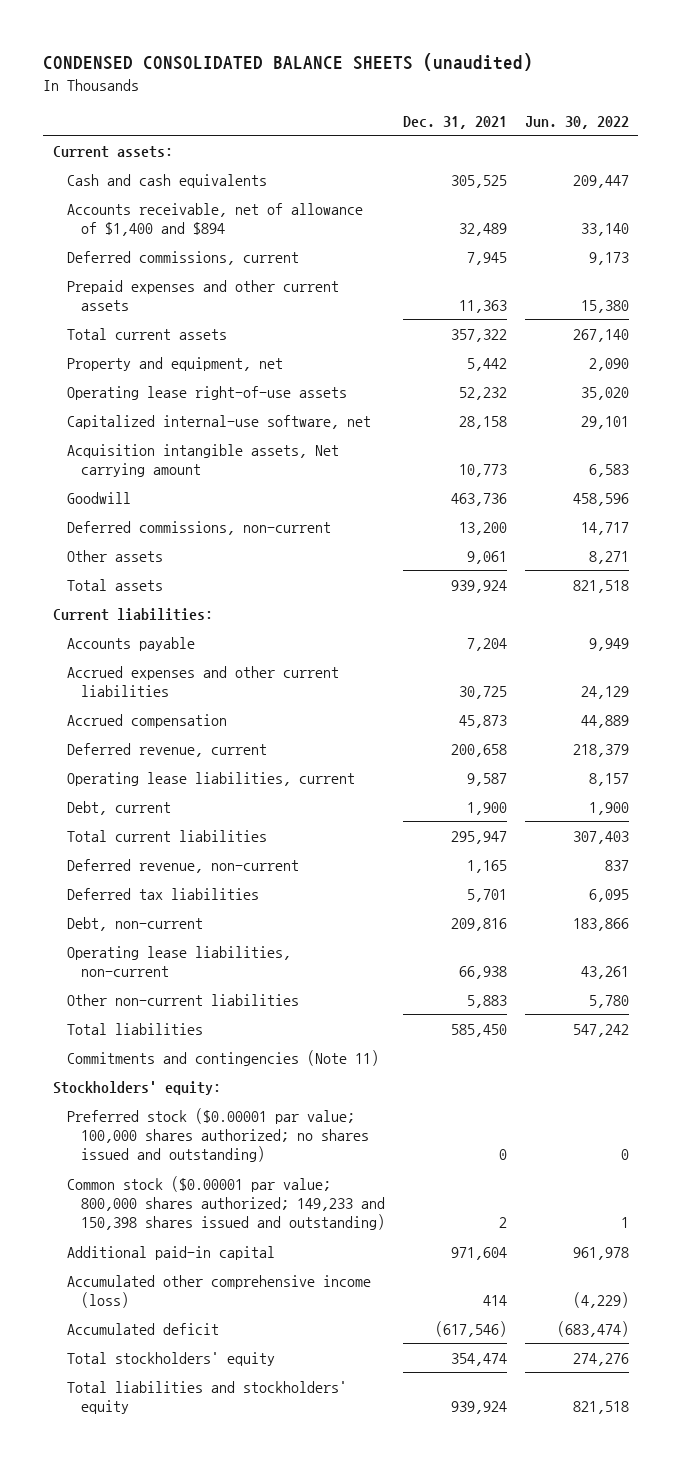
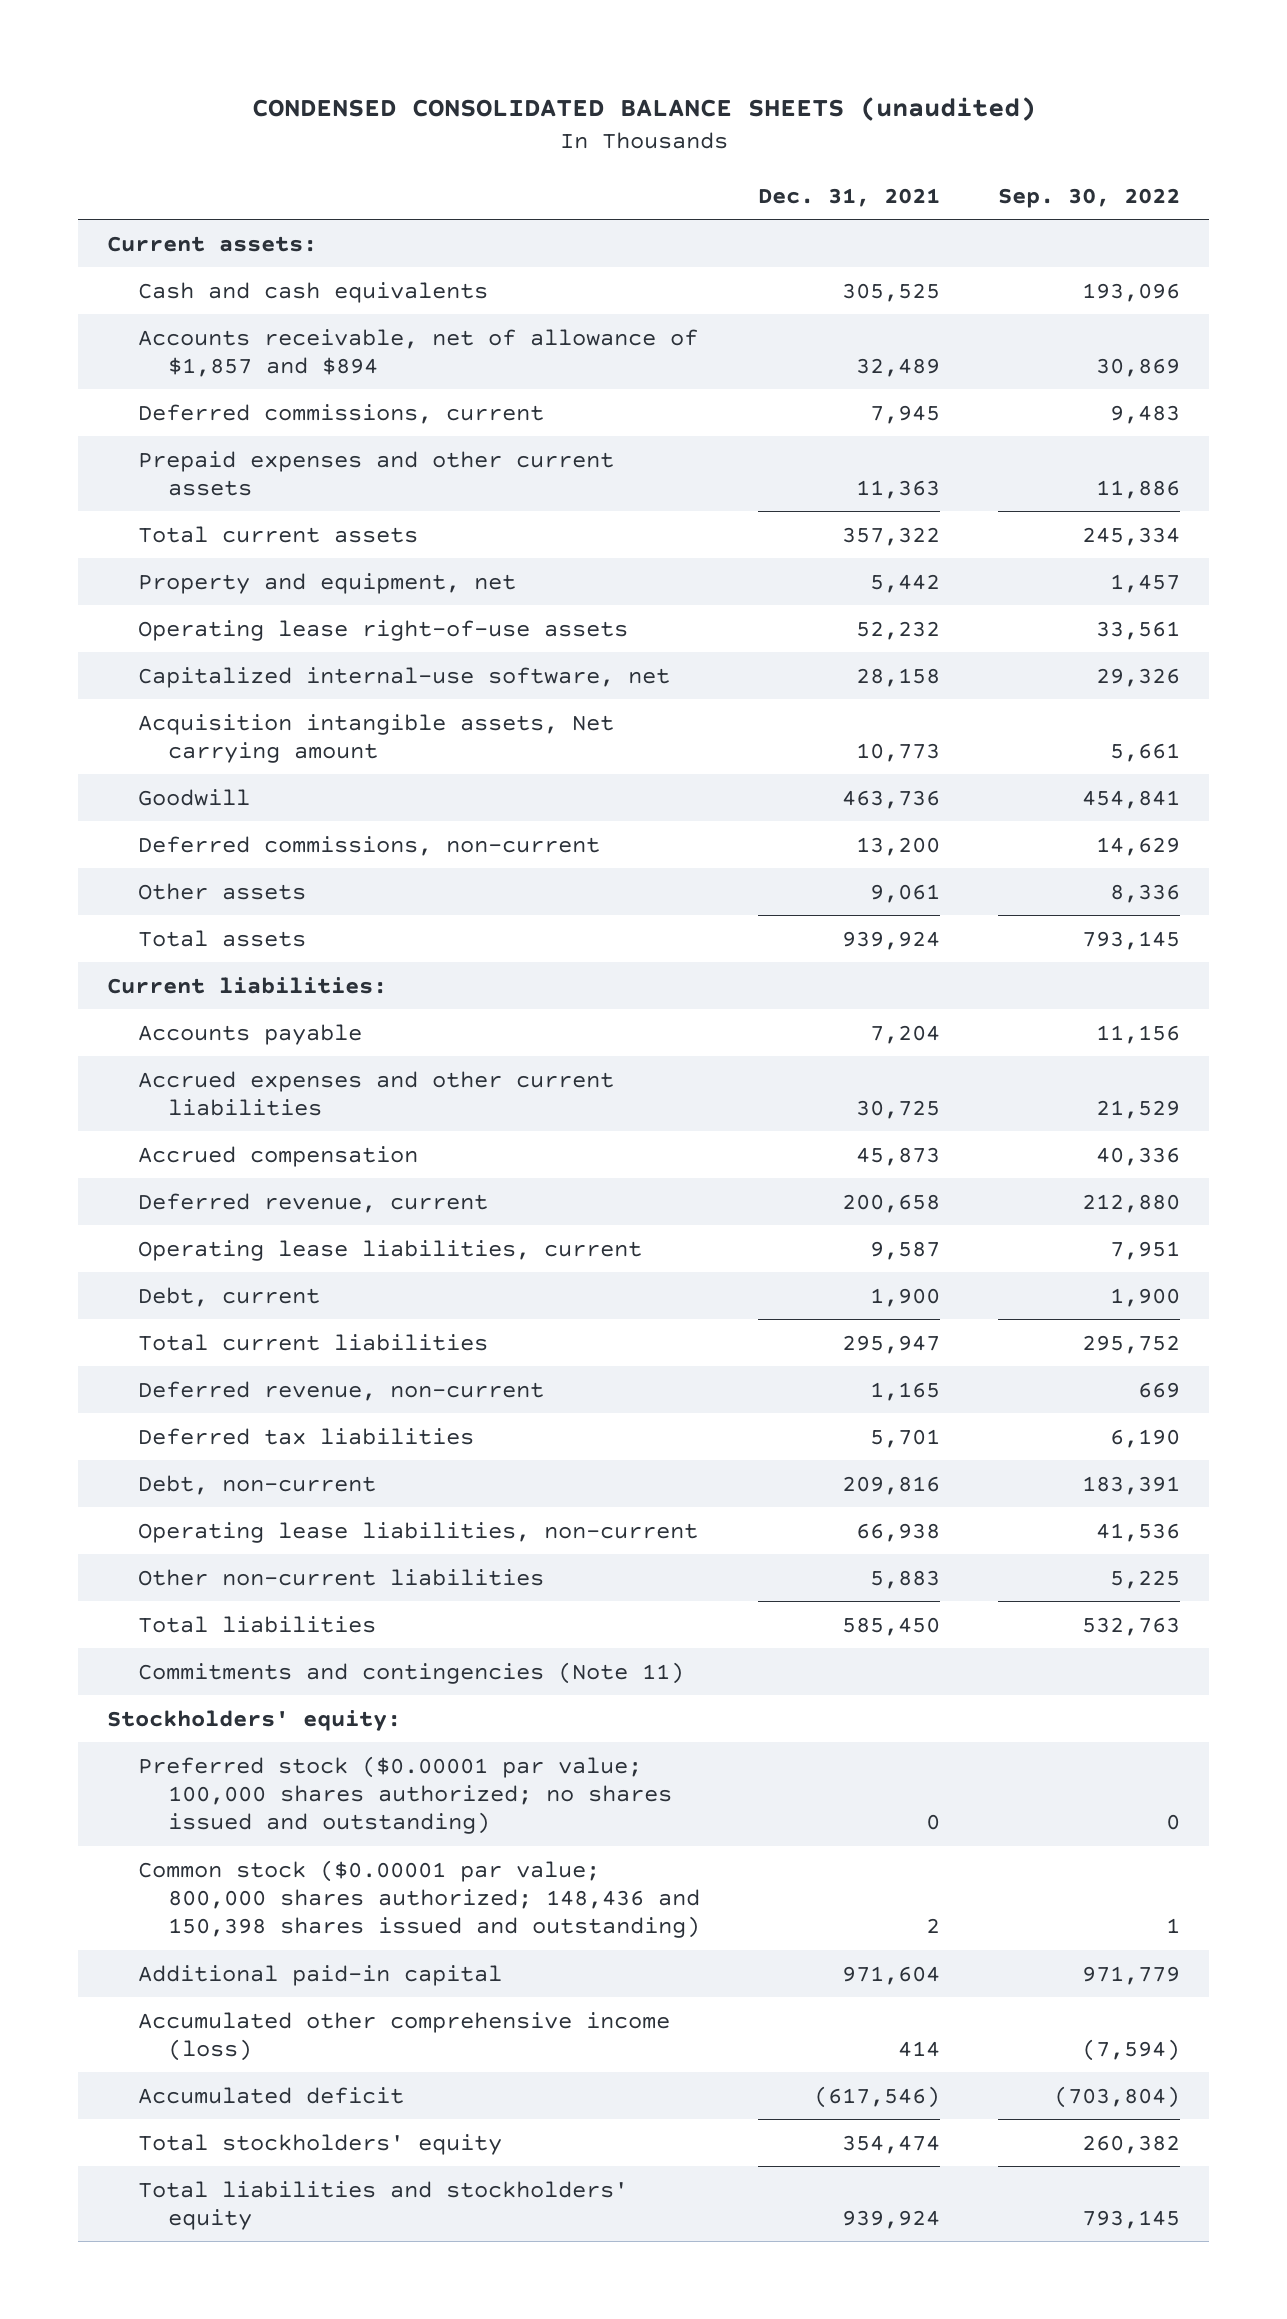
[525,115,630,129] Jun. 30, 2022 -> none
none -> [998,187,1181,208] Sep. 30, 2022
[66,202,363,236] Accounts receivable, net of allowance of $1,400 and $894 -> [137,328,698,377] Accounts receivable, net of allowance of $1,857 and $894
[66,1175,385,1231] Common stock ($0.00001 par value; 800,000 shares authorized; 149,233 and 150,398 shares issued and outstanding) -> [137,1859,701,1939] Common stock ($0.00001 par value; 800,000 shares authorized; 148,436 and 150,398 shares issued and outstanding)

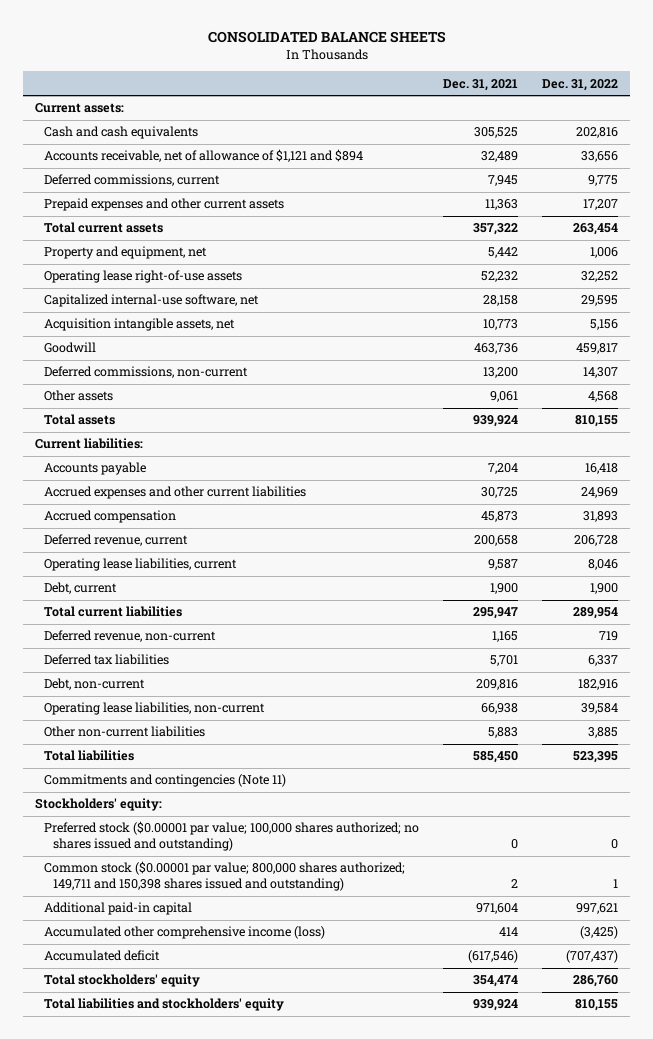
[251,96,1036,121] CONDENSED CONSOLIDATED BALANCE SHEETS (unaudited) -> [207,31,446,44] CONSOLIDATED BALANCE SHEETS
[998,187,1181,208] Sep. 30, 2022 -> none
none -> [542,78,619,91] Dec. 31, 2022
[137,328,698,377] Accounts receivable, net of allowance of $1,857 and $894 -> [44,149,364,163] Accounts receivable, net of allowance of $1,121 and $894
[137,713,614,763] Acquisition intangible assets, Net carrying amount -> [44,318,236,332] Acquisition intangible assets, net
[137,1859,701,1939] Common stock ($0.00001 par value; 800,000 shares authorized; 148,436 and 150,398 shares issued and outstanding) -> [44,861,406,892] Common stock ($0.00001 par value; 800,000 shares authorized; 149,711 and 150,398 shares issued and outstanding)

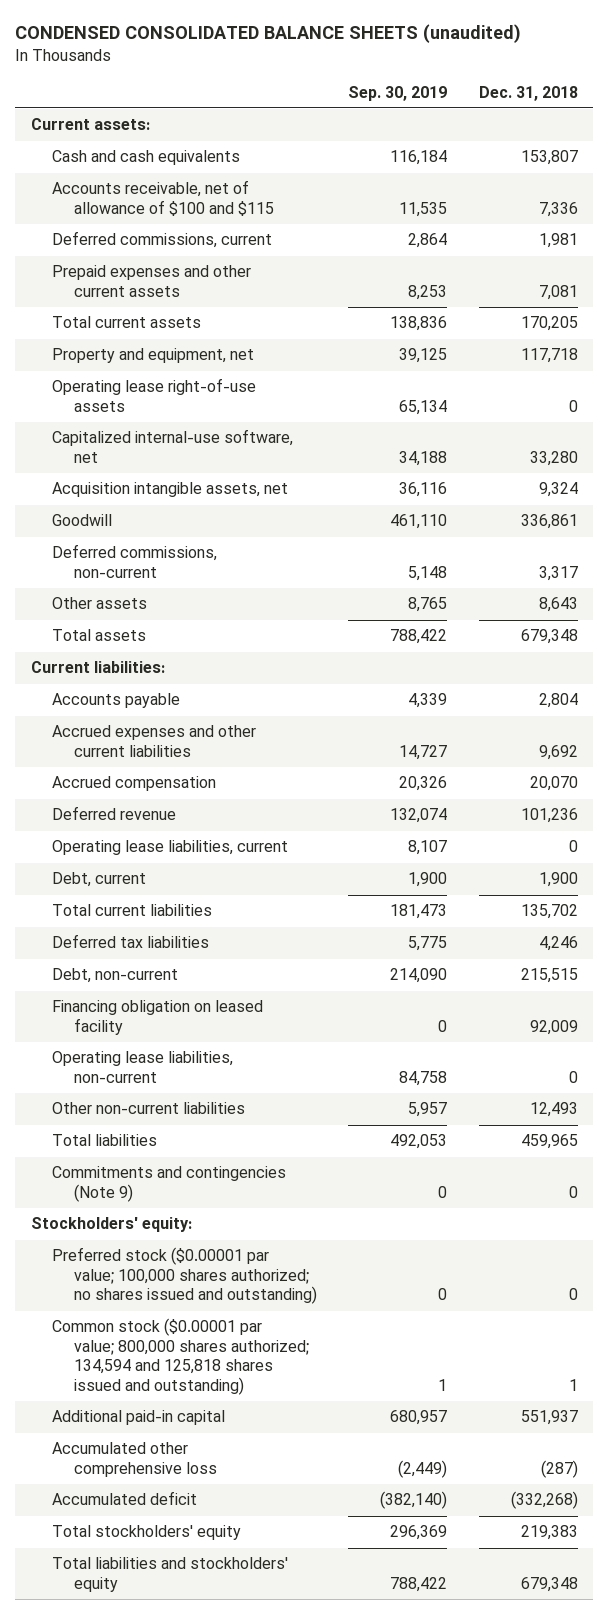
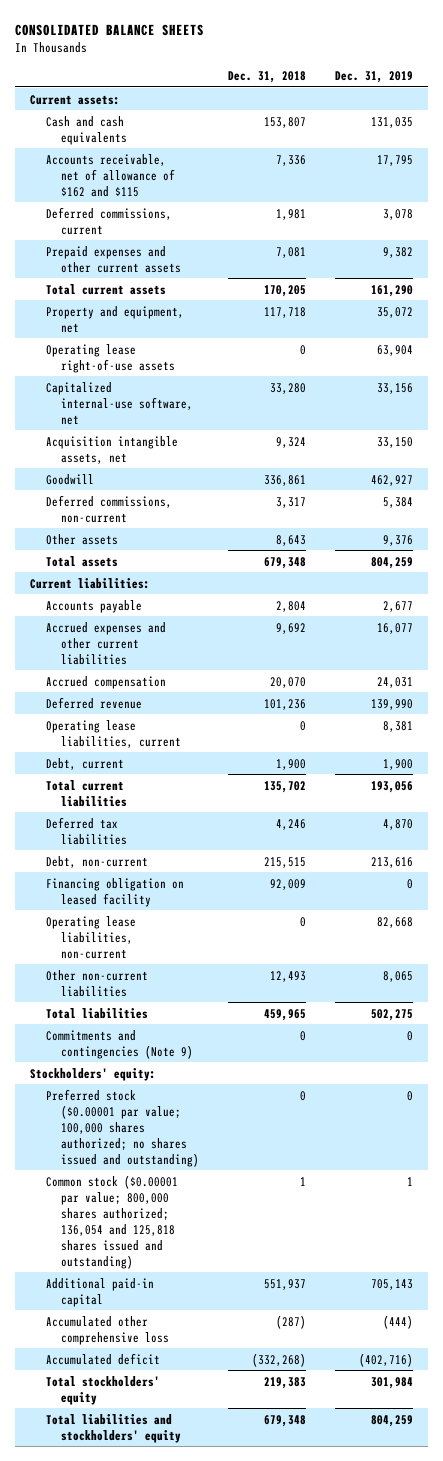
[14,24,521,44] CONDENSED CONSOLIDATED BALANCE SHEETS (unaudited) -> [15,23,205,36] CONSOLIDATED BALANCE SHEETS
[348,85,448,101] Sep. 30, 2019 -> none
none -> [335,70,414,83] Dec. 31, 2019
[52,180,274,216] Accounts receivable, net of allowance of $100 and $115 -> [45,153,176,197] Accounts receivable, net of allowance of $162 and $115
[52,1318,309,1395] Common stock ($0.00001 par value; 800,000 shares authorized; 134,594 and 125,818 shares issued and outstanding) -> [45,1174,178,1269] Common stock ($0.00001 par value; 800,000 shares authorized; 136,054 and 125,818 shares issued and outstanding)

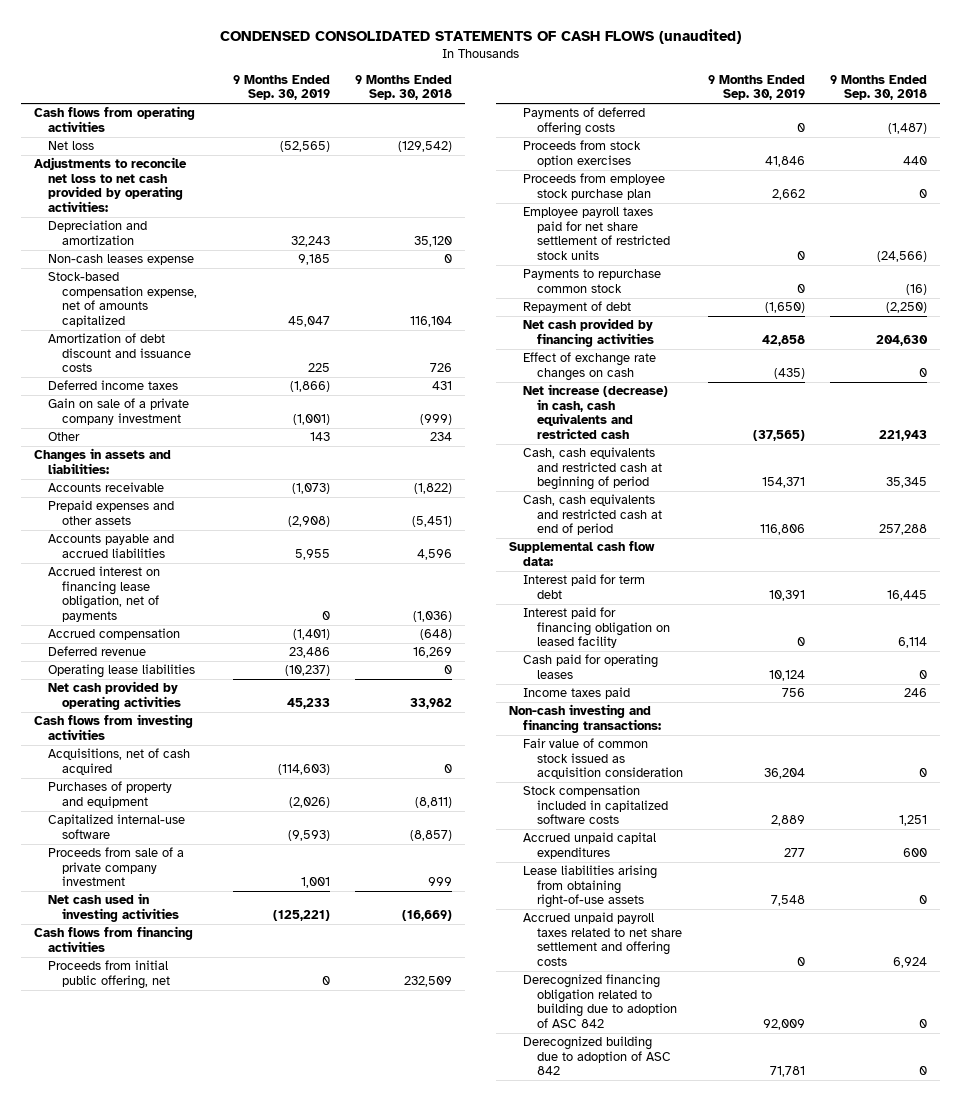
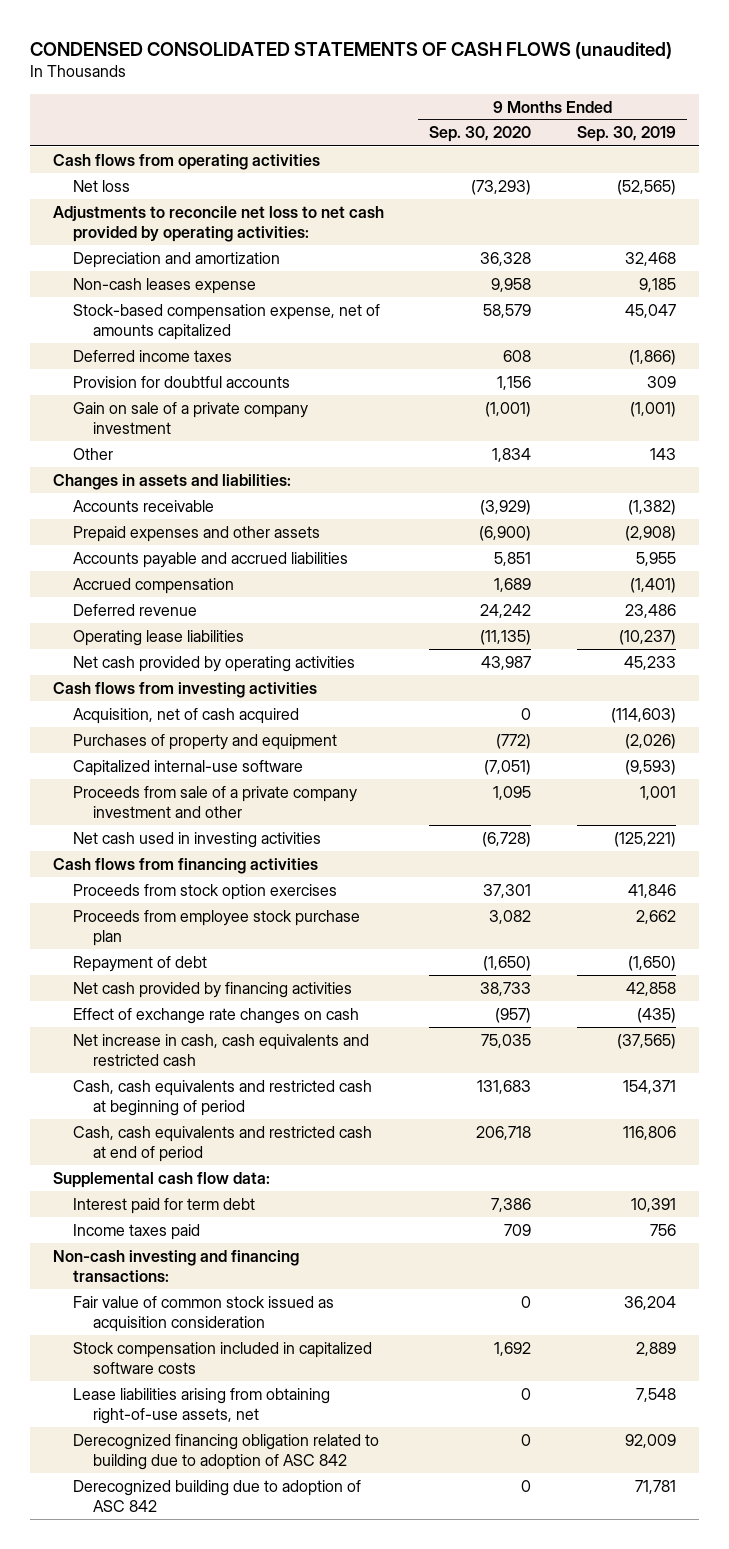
[355,74,453,101] 9 Months Ended Sep. 30, 2018 -> none
none -> [429,126,532,143] Sep. 30, 2020
[291,235,331,247] 32,243 -> [624,251,676,266] 32,468
[47,333,191,373] Amortization of debt discount and issuance costs -> none
none -> [73,375,291,388] Provision for doubtful accounts
[292,483,331,495] (1,073) -> [627,499,676,515] (1,382)
[47,566,160,622] Accrued interest on financing lease obligation, net of payments -> none
[47,748,190,775] Acquisitions, net of cash acquired -> [73,707,300,724] Acquisition, net of cash acquired
[47,847,184,887] Proceeds from sale of a private company investment -> [73,785,358,819] Proceeds from sale of a private company investment and other
[47,960,170,989] Proceeds from initial public offering, net -> none
[522,107,645,136] Payments of deferred offering costs -> none
[522,207,670,260] Employee payroll taxes paid for net share settlement of restricted stock units -> none
[522,269,661,293] Payments to repurchase common stock -> none
[522,384,668,439] Net increase (decrease) in cash, cash equivalents and restricted cash -> [73,1033,370,1067] Net increase in cash, cash equivalents and restricted cash
[522,607,670,649] Interest paid for financing obligation on leased facility -> none
[522,654,658,679] Cash paid for operating leases -> none
[522,832,656,859] Accrued unpaid capital expenditures -> none
[522,912,682,966] Accrued unpaid payroll taxes related to net share settlement and offering costs -> none
[522,865,657,909] Lease liabilities arising from obtaining right-of-use assets -> [73,1387,331,1425] Lease liabilities arising from obtaining right-of-use assets, net

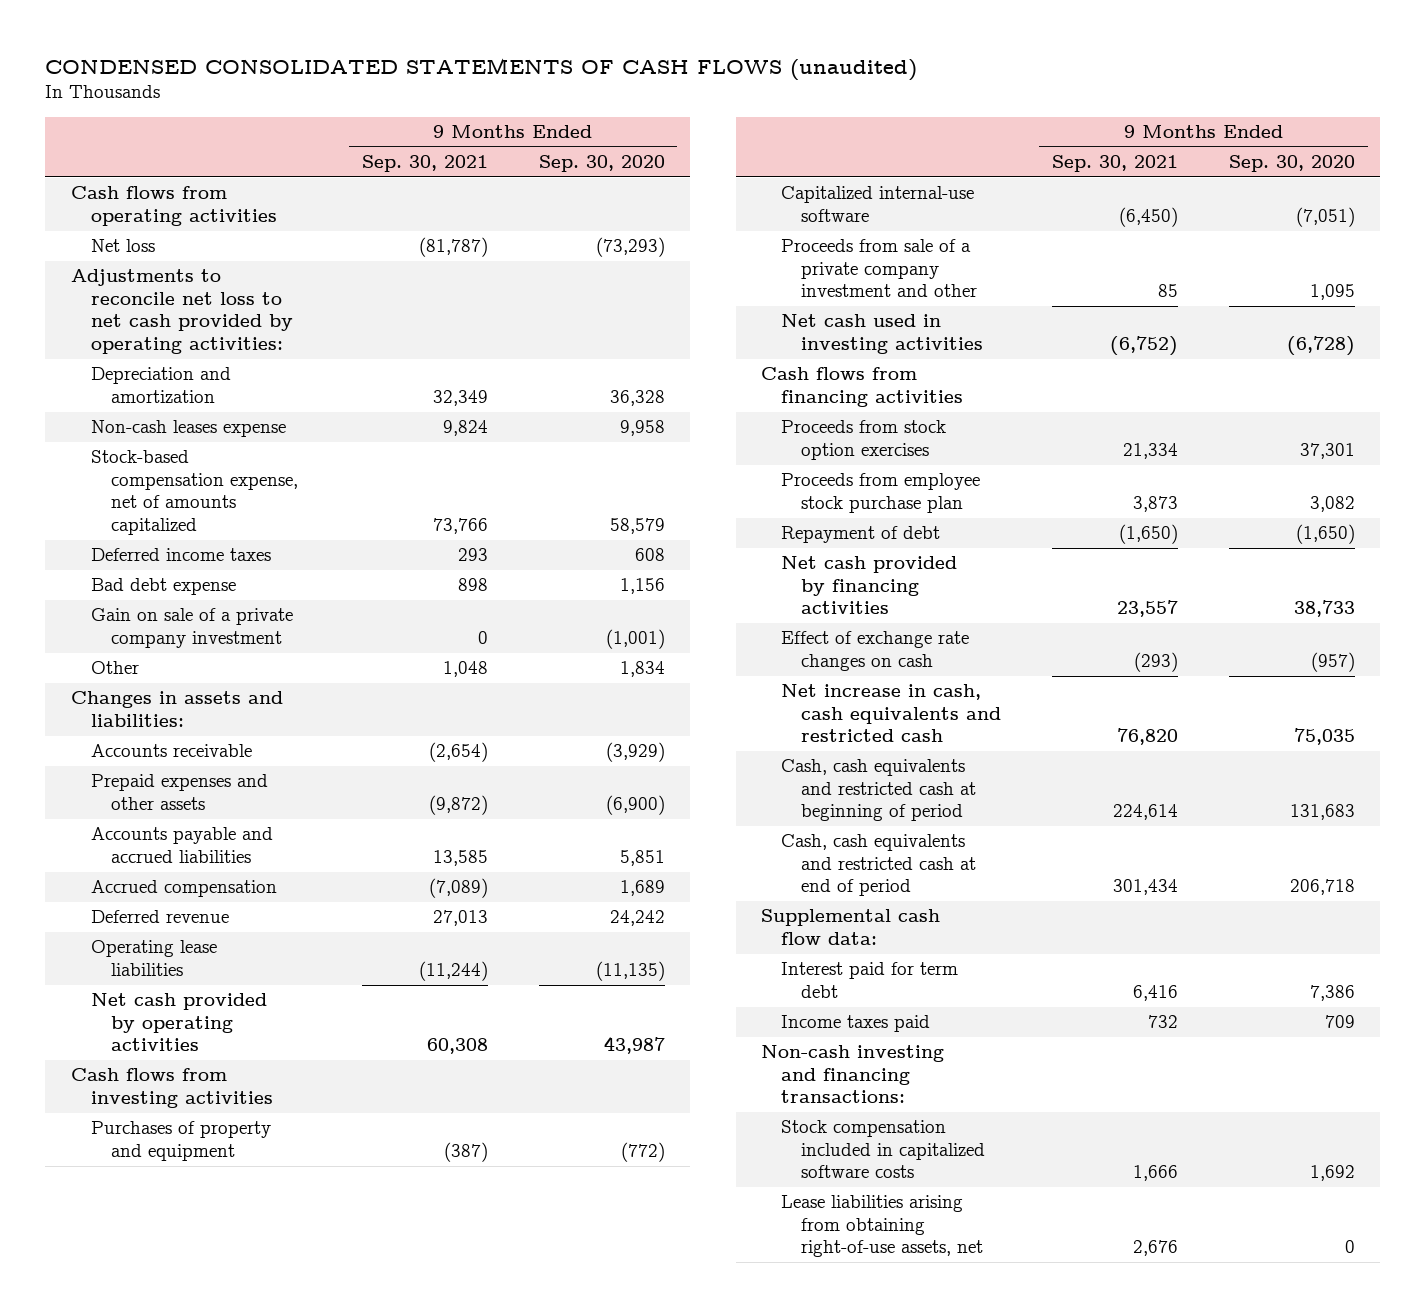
[576,126,676,143] Sep. 30, 2019 -> none
none -> [361,154,488,172] Sep. 30, 2021
[73,375,291,388] Provision for doubtful accounts -> [90,578,236,596] Bad debt expense
[73,707,300,724] Acquisition, net of cash acquired -> none
[73,1295,335,1333] Fair value of common stock issued as acquisition consideration -> none
[73,1433,380,1471] Derecognized financing obligation related to building due to adoption of ASC 842 -> none
[73,1479,362,1513] Derecognized building due to adoption of ASC 842 -> none

